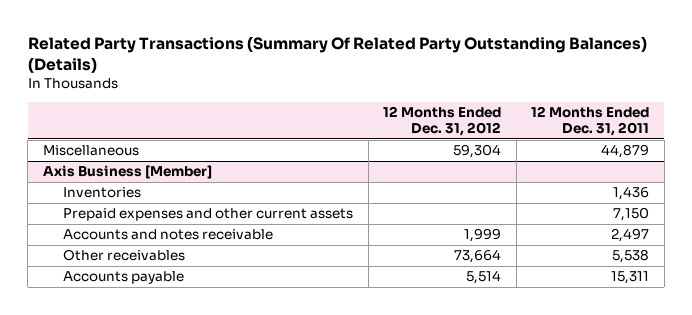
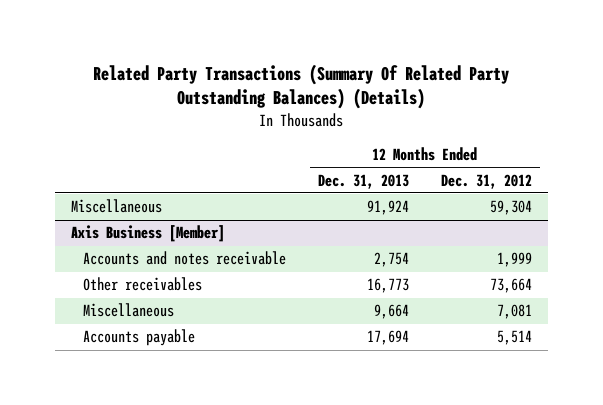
[531,106,650,137] 12 Months Ended Dec. 31, 2011 -> none
none -> [317,173,409,189] Dec. 31, 2013
[62,187,141,199] Inventories -> none
[62,208,353,222] Prepaid expenses and other current assets -> none
none -> [83,303,175,318] Miscellaneous

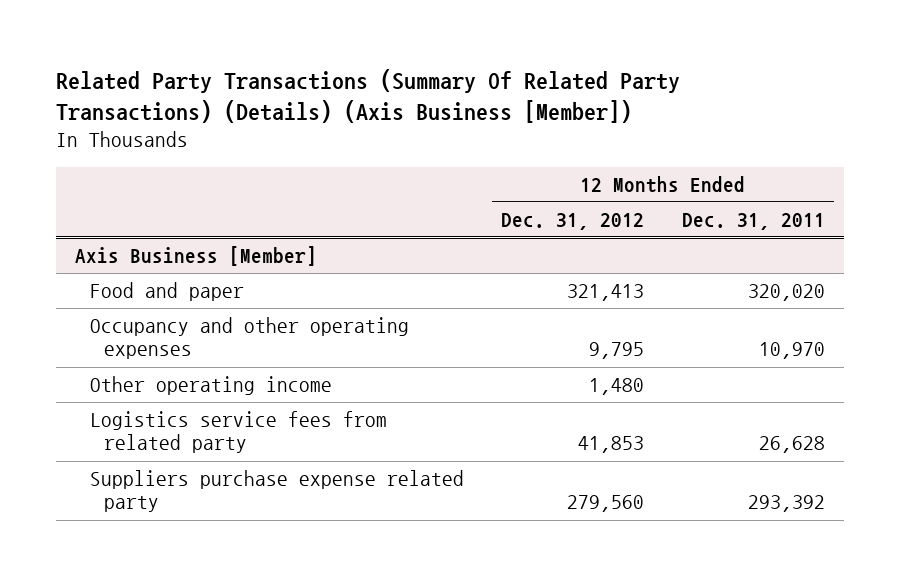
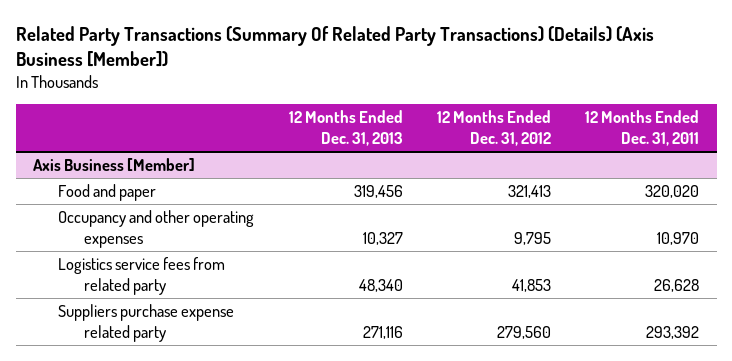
none -> [288,110,403,147] 12 Months Ended Dec. 31, 2013
[89,376,332,396] Other operating income -> none

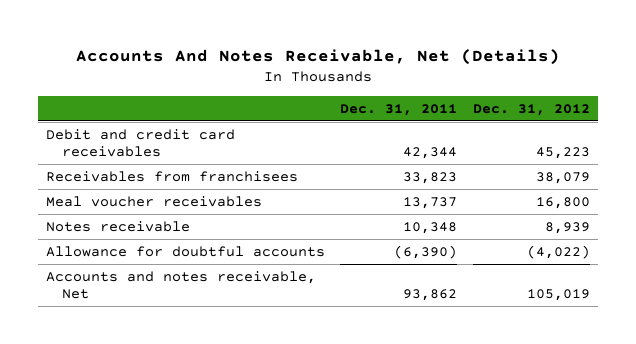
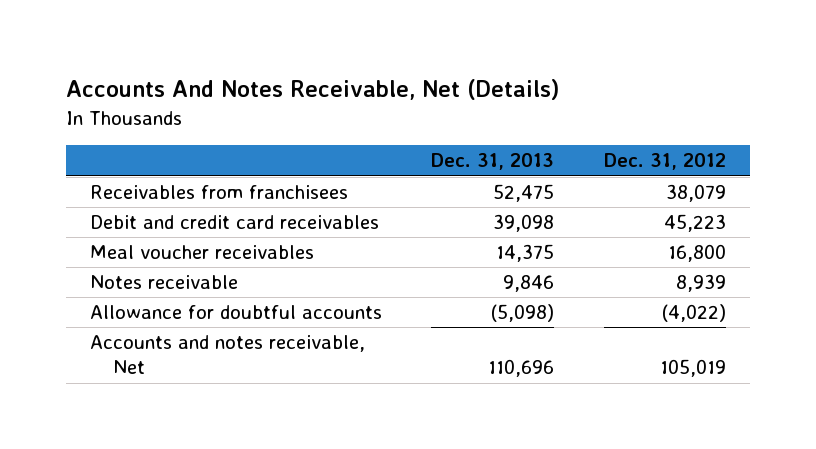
[340,103,458,116] Dec. 31, 2011 -> none
none -> [431,153,555,171] Dec. 31, 2013
[45,128,235,158] Debit and credit card receivables -> [90,215,380,230] Debit and credit card receivables

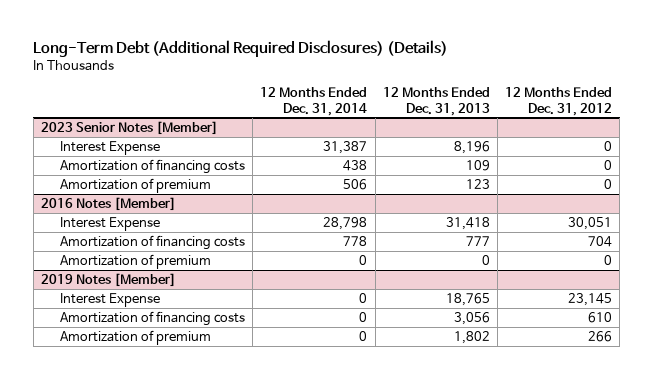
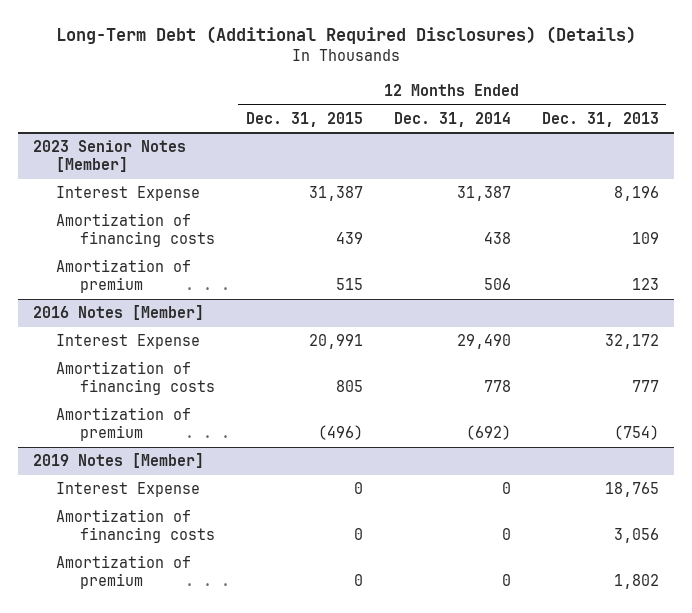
[505,87,613,116] 12 Months Ended Dec. 31, 2012 -> none
none -> [245,111,363,127] Dec. 31, 2015
[323,216,368,230] 28,798 -> [456,334,511,350] 29,490
[445,216,490,230] 31,418 -> [604,334,659,350] 32,172
[359,254,368,265] 0 -> [465,425,511,441] (692)
[481,254,490,265] 0 -> [613,425,659,441] (754)

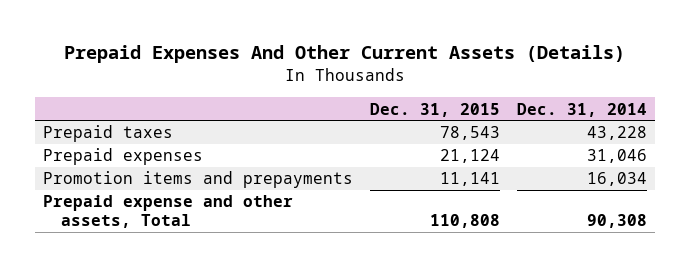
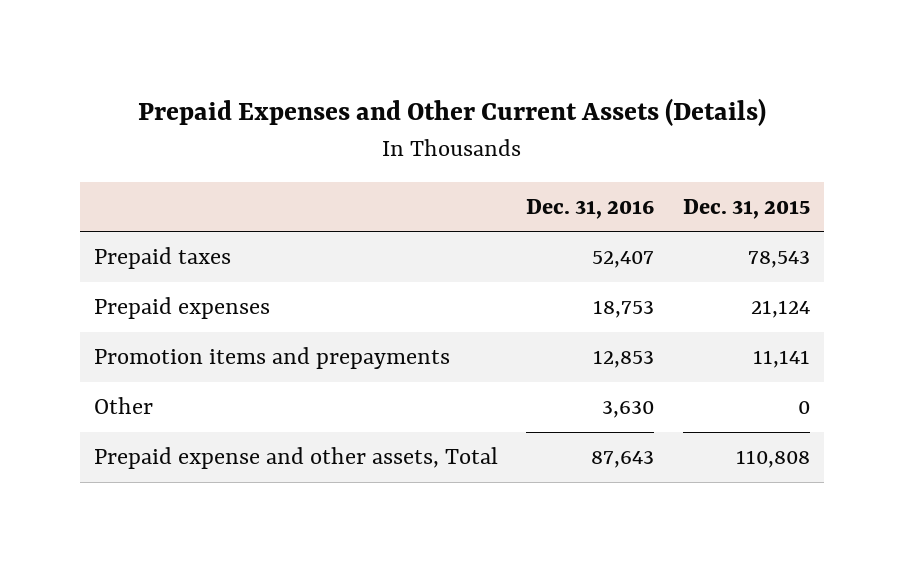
[64,45,626,64] Prepaid Expenses And Other Current Assets (Details) -> [137,98,766,127] Prepaid Expenses and Other Current Assets (Details)
[516,102,647,117] Dec. 31, 2014 -> none
none -> [526,199,655,220] Dec. 31, 2016
none -> [93,397,153,415] Other

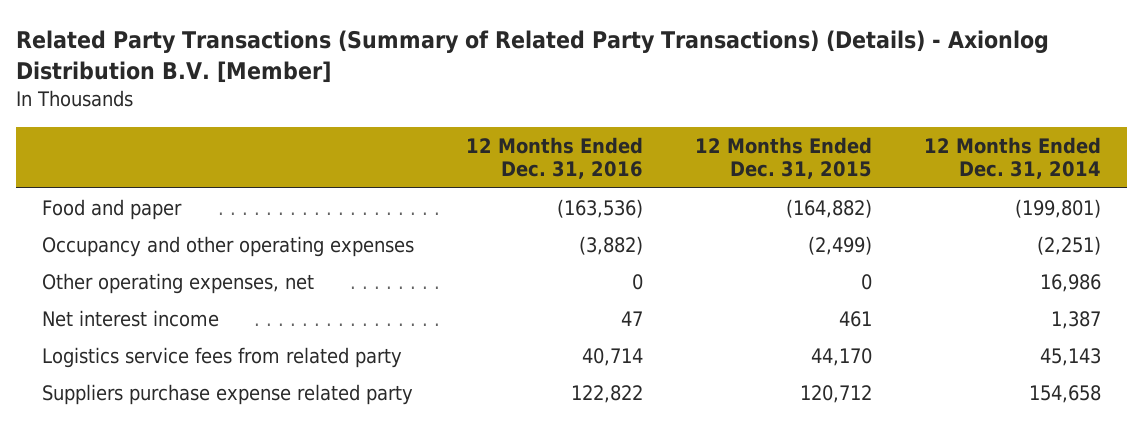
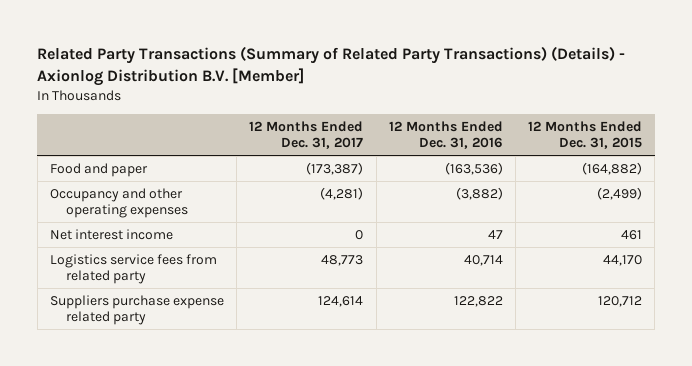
[924,136,1102,180] 12 Months Ended Dec. 31, 2014 -> none
none -> [249,120,364,150] 12 Months Ended Dec. 31, 2017
[42,273,315,295] Other operating expenses, net -> none

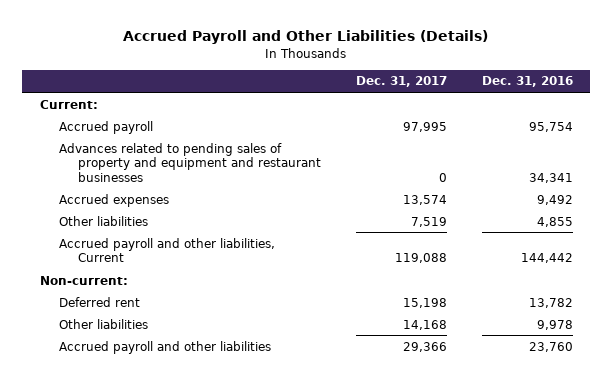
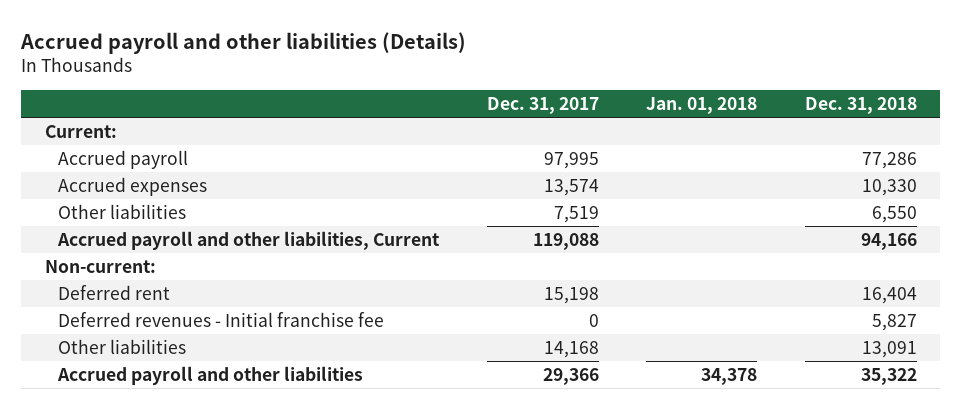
[123,30,489,45] Accrued Payroll and Other Liabilities (Details) -> [20,31,467,54] Accrued payroll and other liabilities (Details)
[481,76,573,88] Dec. 31, 2016 -> none
none -> [646,97,758,115] Jan. 01, 2018
none -> [804,97,917,115] Dec. 31, 2018
[58,142,322,182] Advances related to pending sales of property and equipment and restaurant businesses -> none
none -> [58,312,385,328] Deferred revenues - Initial franchise fee

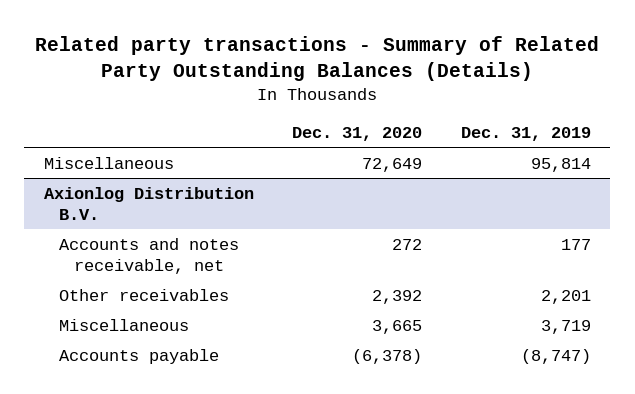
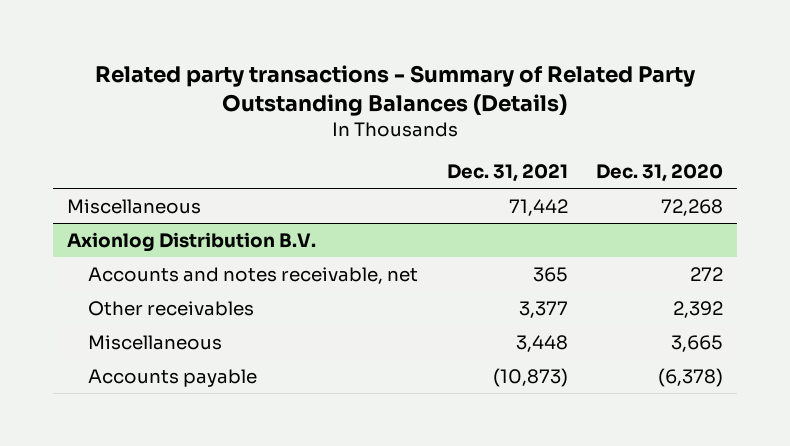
[460,126,591,141] Dec. 31, 2019 -> none
none -> [446,164,568,183] Dec. 31, 2021
[362,157,423,172] 72,649 -> [660,198,723,216] 72,268

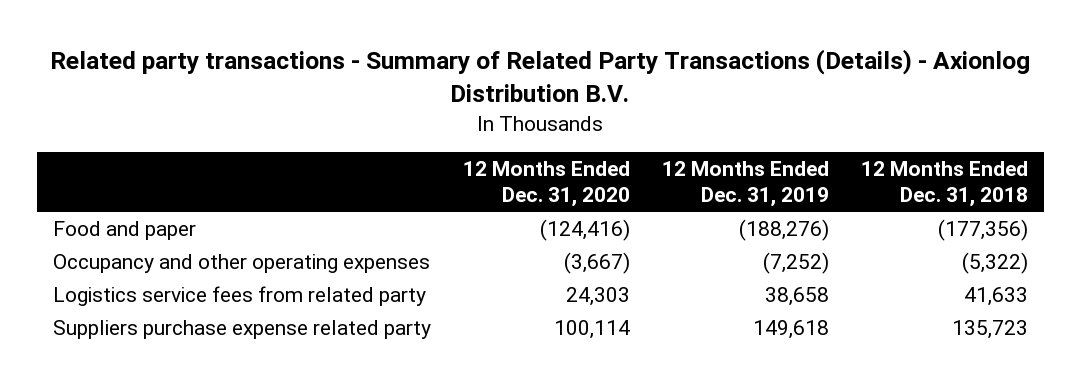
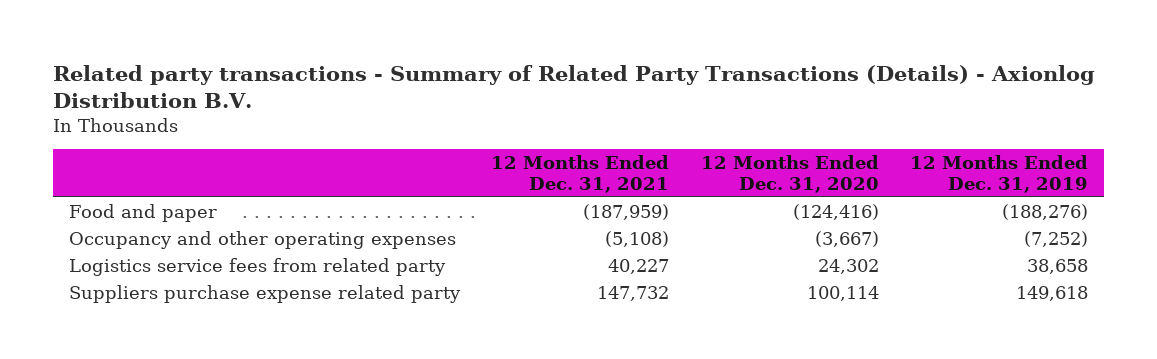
[860,160,1028,208] 12 Months Ended Dec. 31, 2018 -> none
none -> [491,155,670,193] 12 Months Ended Dec. 31, 2021
[565,287,630,307] 24,303 -> [817,258,879,274] 24,302

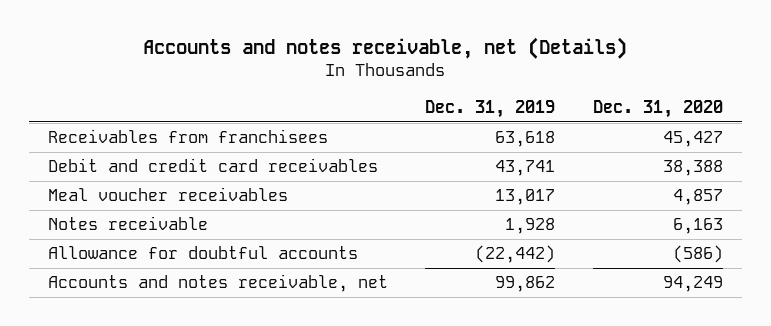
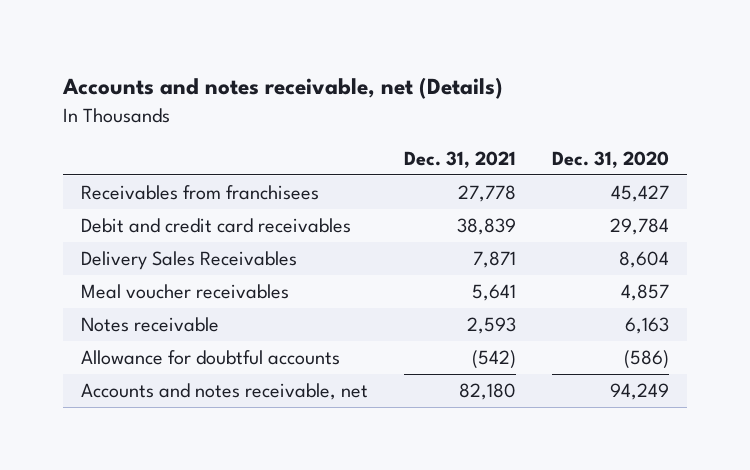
[425,100,556,119] Dec. 31, 2019 -> none
none -> [404,150,517,168] Dec. 31, 2021
[663,160,724,177] 38,388 -> [609,218,669,236] 29,784
none -> [81,251,298,271] Delivery Sales Receivables

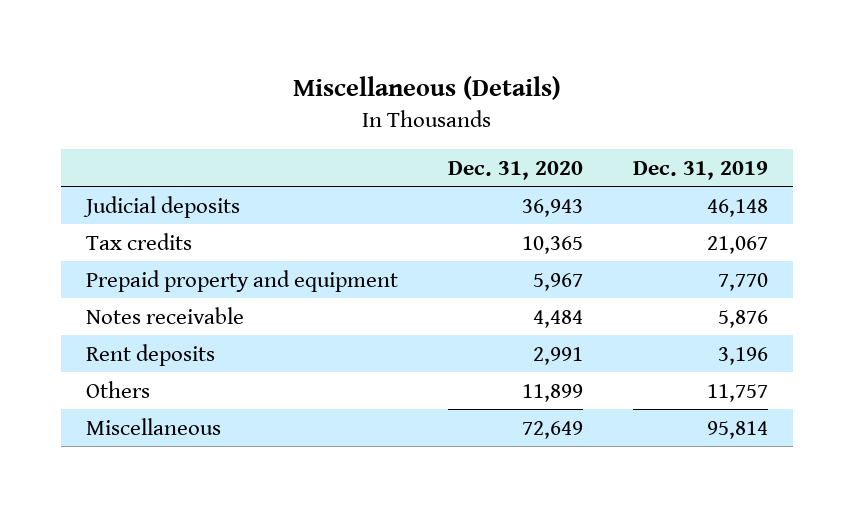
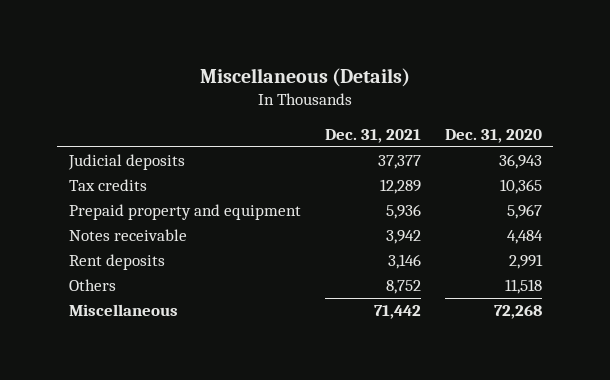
[633,160,769,180] Dec. 31, 2019 -> none
none -> [324,129,421,144] Dec. 31, 2021
[522,383,584,402] 11,899 -> [504,278,542,294] 11,518
[522,420,584,439] 72,649 -> [493,304,542,319] 72,268

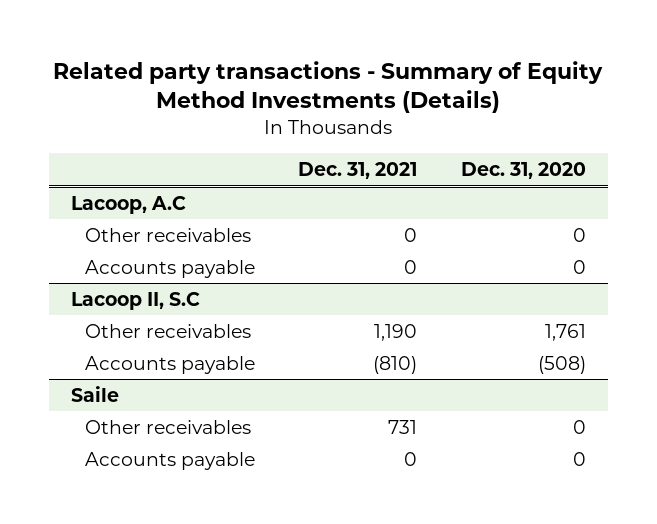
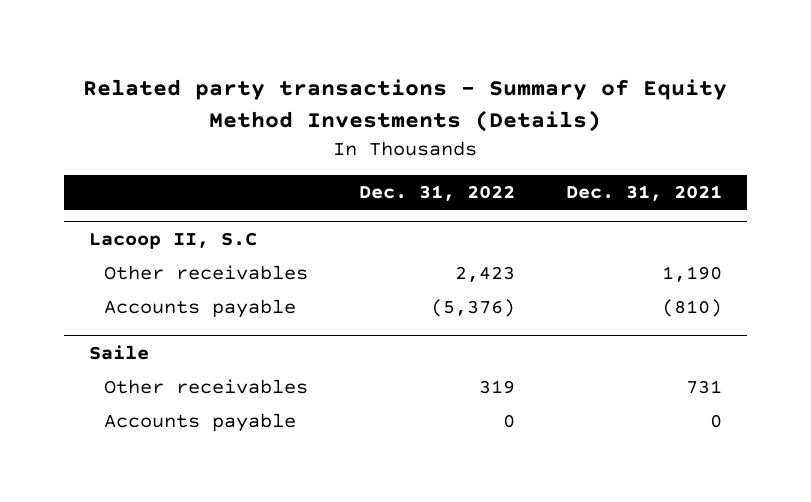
[460,162,586,180] Dec. 31, 2020 -> none
none -> [358,185,515,202] Dec. 31, 2022
[70,195,186,214] Lacoop, A.C -> none
[84,227,251,242] Other receivables -> none
[84,259,255,278] Accounts payable -> none

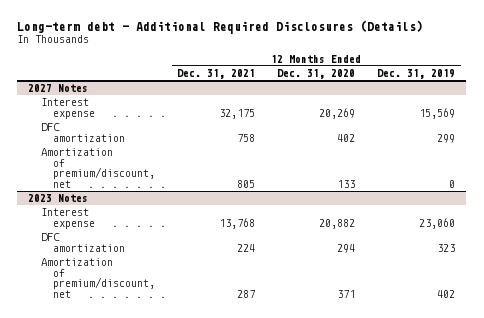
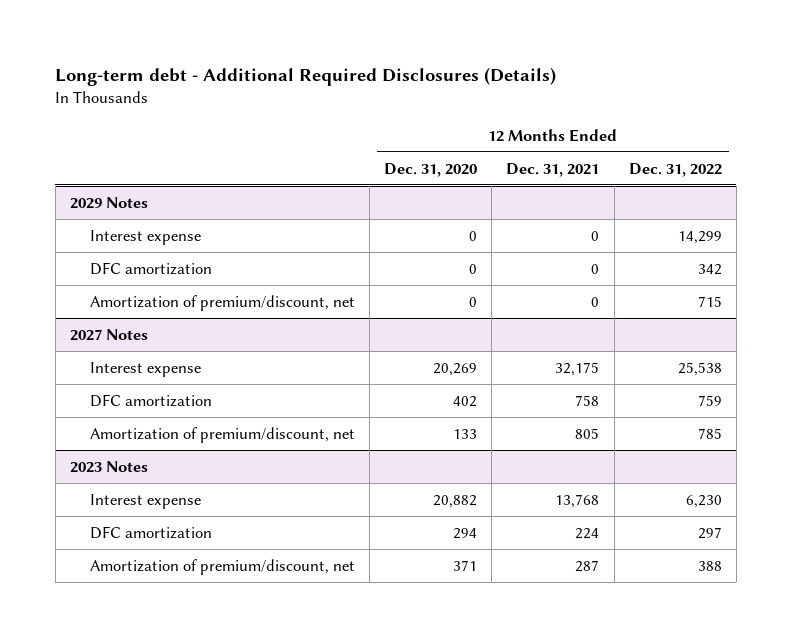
[377,69,456,80] Dec. 31, 2019 -> none
none -> [628,162,722,177] Dec. 31, 2022
none -> [69,196,148,209] 2029 Notes
none -> [89,229,201,245] Interest expense
none -> [89,261,212,275] DFC amortization
none -> [89,294,355,311] Amortization of premium/discount, net

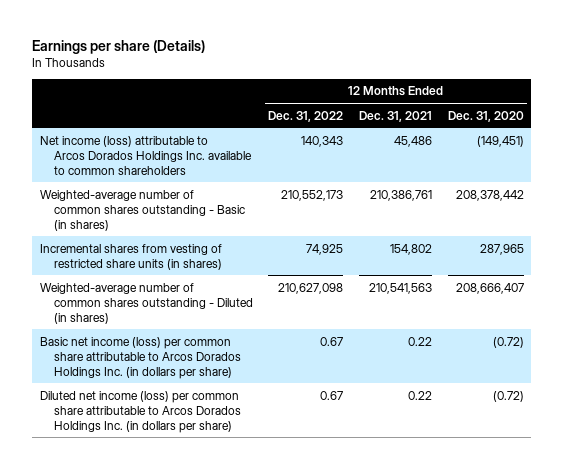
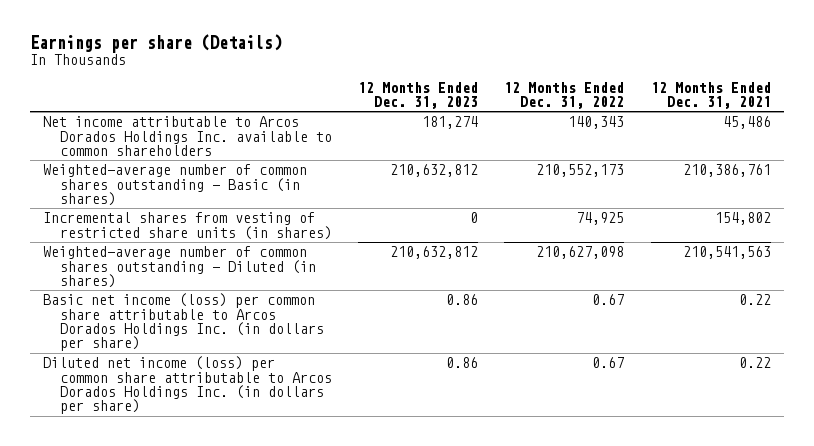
[447,110,524,122] Dec. 31, 2020 -> none
none -> [358,81,479,110] 12 Months Ended Dec. 31, 2023
[39,135,252,175] Net income (loss) attributable to Arcos Dorados Holdings Inc. available to common shareholders -> [43,116,333,157] Net income attributable to Arcos Dorados Holdings Inc. available to common shareholders

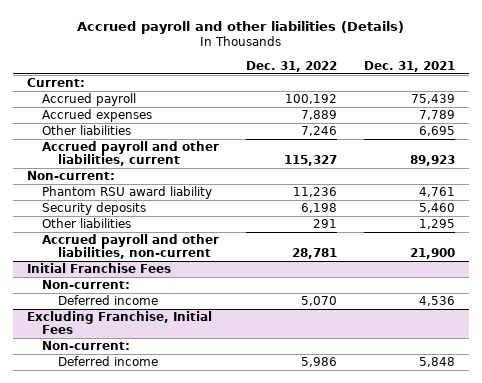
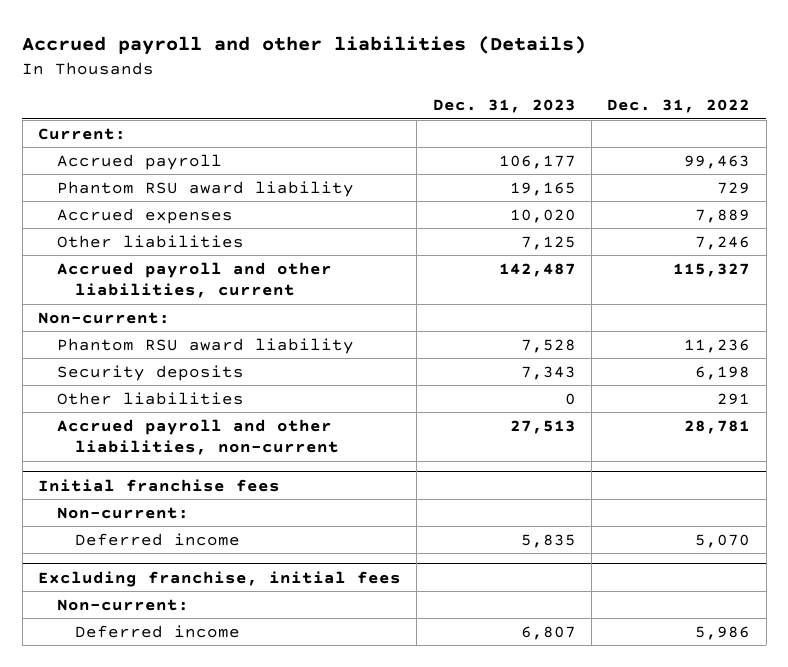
[364,61,456,73] Dec. 31, 2021 -> none
none -> [432,99,576,114] Dec. 31, 2023
[285,94,338,105] 100,192 -> [684,154,751,169] 99,463
none -> [56,180,354,197] Phantom RSU award liability
[26,263,171,274] Initial Franchise Fees -> [38,478,281,492] Initial franchise fees
[26,311,212,335] Excluding Franchise, Initial Fees -> [38,570,402,587] Excluding franchise, initial fees

